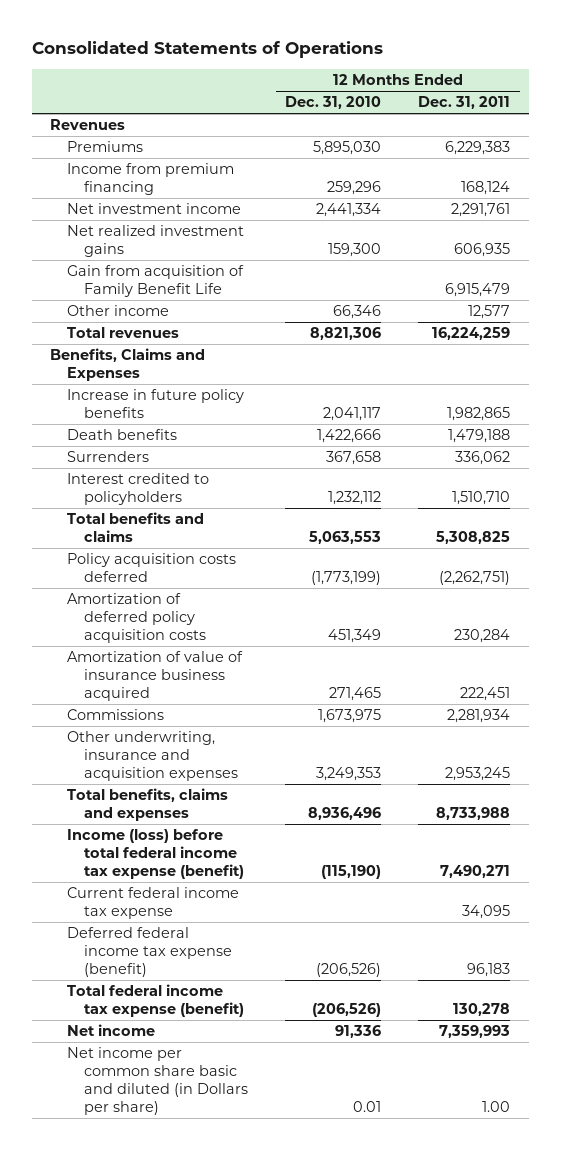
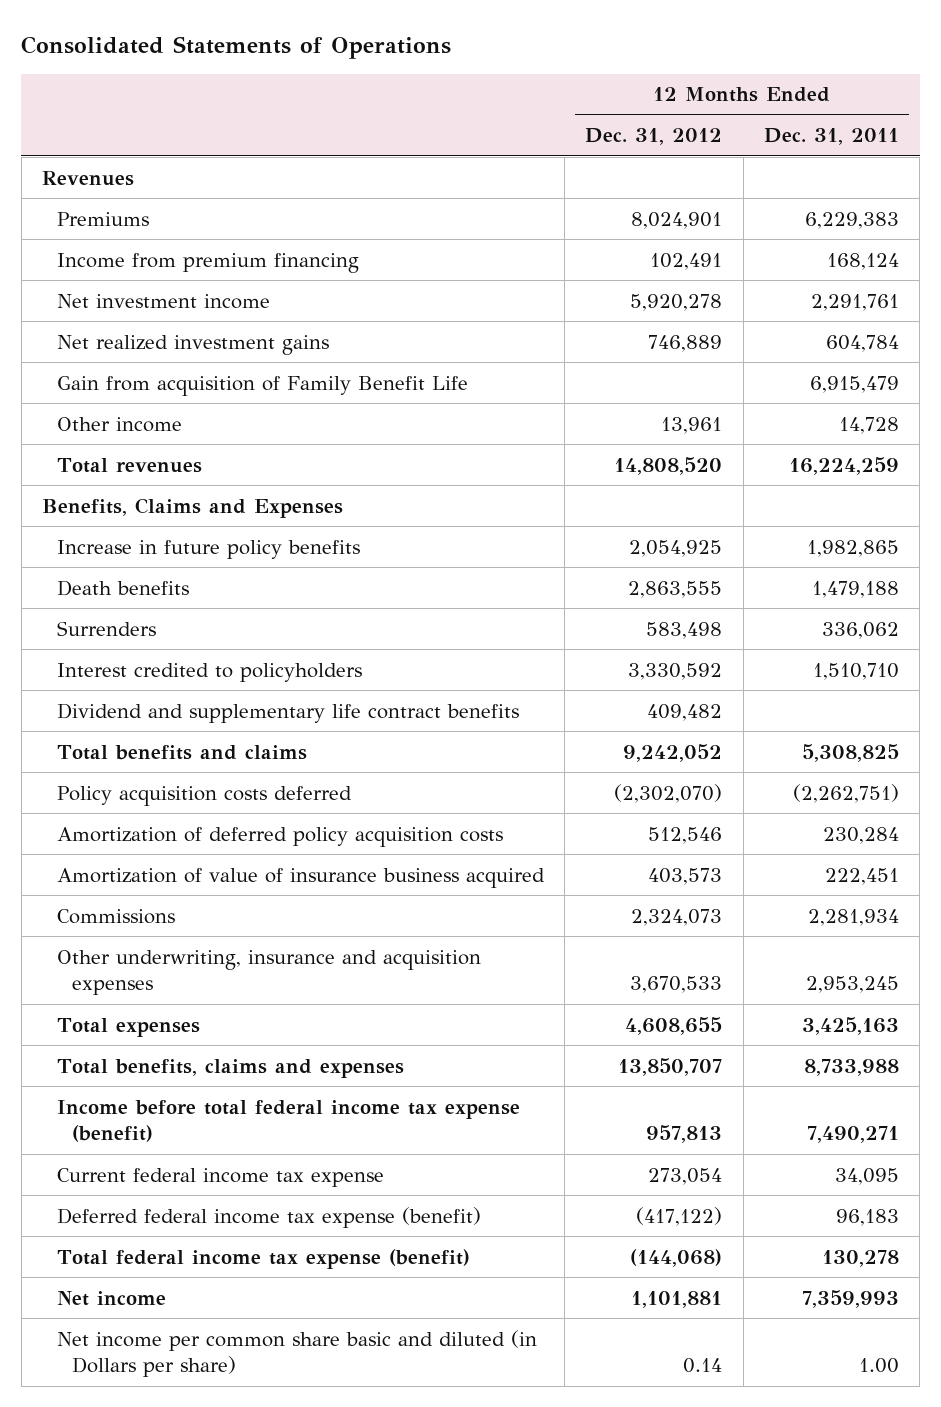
[285,96,382,110] Dec. 31, 2010 -> none
none -> [585,128,723,146] Dec. 31, 2012
[454,243,511,258] 606,935 -> [825,334,899,352] 604,784
[468,305,511,320] 12,577 -> [838,416,899,434] 14,728
none -> [56,702,519,723] Dividend and supplementary life contract benefits
none -> [56,1017,200,1037] Total expenses
[67,829,245,880] Income (loss) before total federal income tax expense (benefit) -> [56,1099,520,1143] Income before total federal income tax expense (benefit)

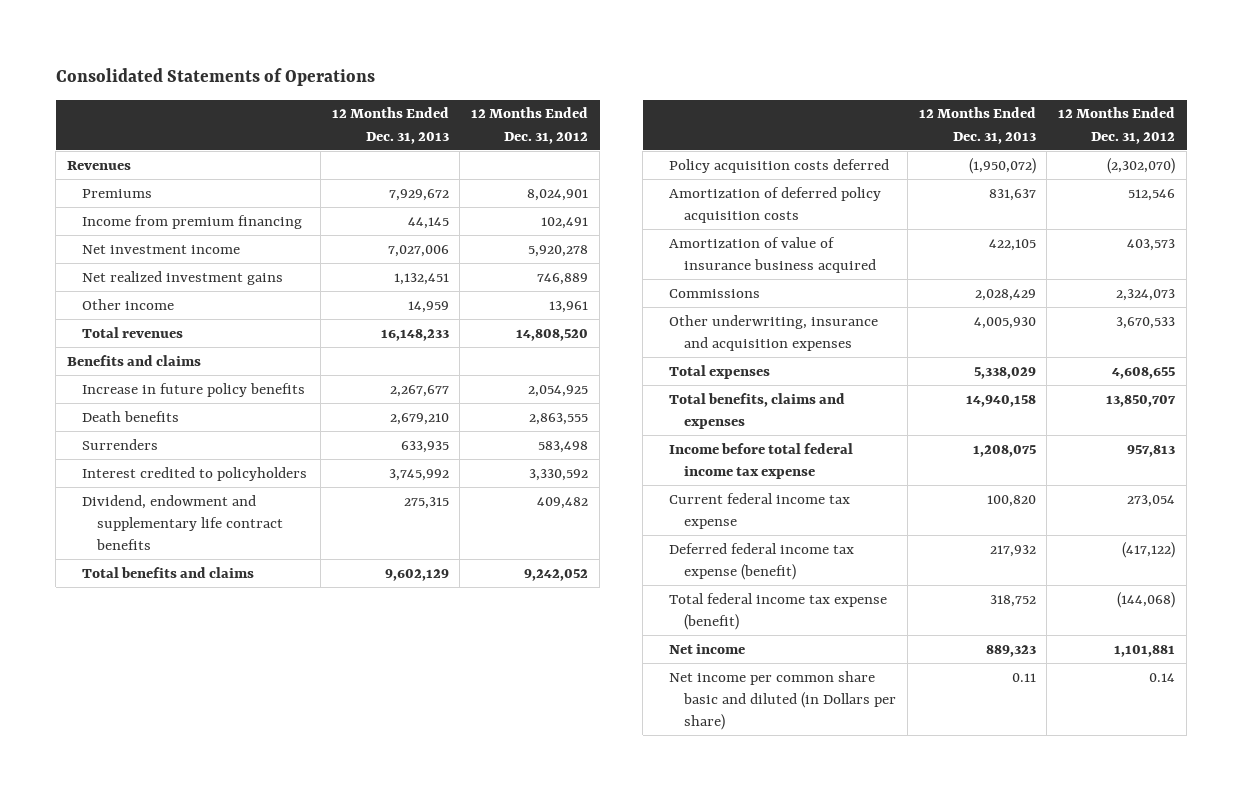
[763,128,899,146] Dec. 31, 2011 -> none
none -> [331,107,449,144] 12 Months Ended Dec. 31, 2013
[56,375,468,396] Gain from acquisition of Family Benefit Life -> none
[41,497,343,518] Benefits, Claims and Expenses -> [67,354,202,366] Benefits and claims
[56,702,519,723] Dividend and supplementary life contract benefits -> [81,494,283,550] Dividend, endowment and supplementary life contract benefits
[56,1099,520,1143] Income before total federal income tax expense (benefit) -> [668,442,853,479] Income before total federal income tax expense

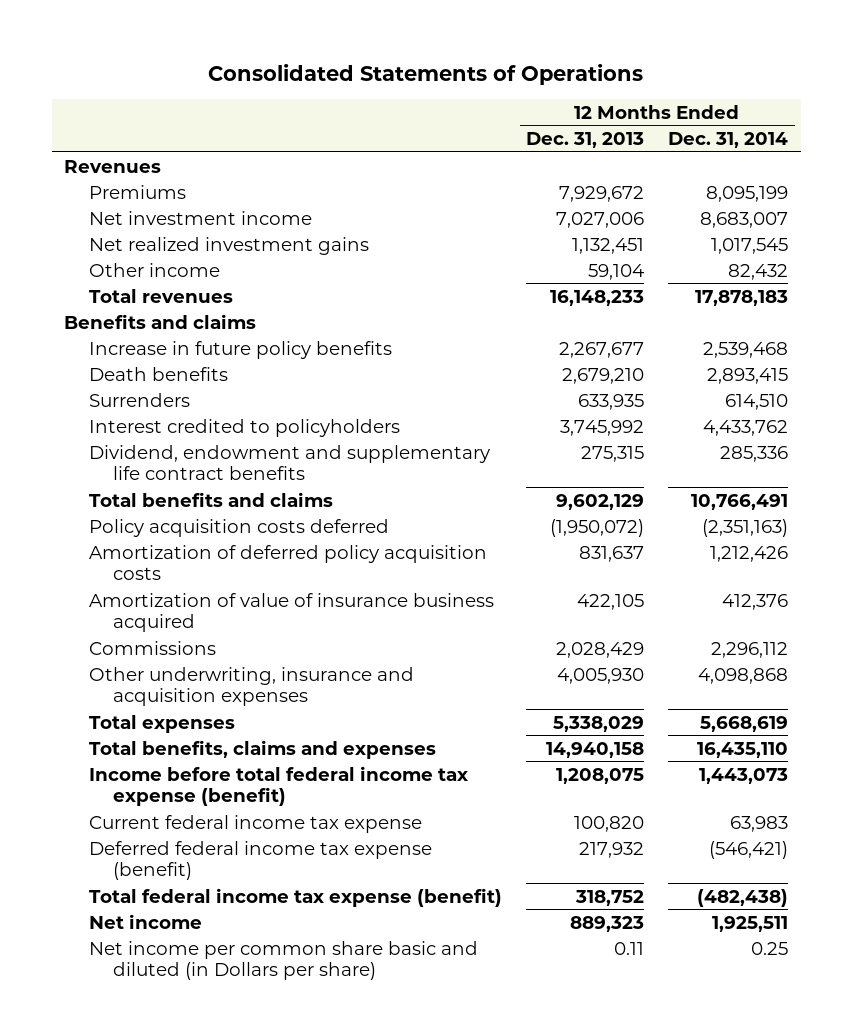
[471,107,589,144] 12 Months Ended Dec. 31, 2012 -> none
none -> [668,132,789,149] Dec. 31, 2014
[81,214,302,229] Income from premium financing -> none
[407,300,449,313] 14,959 -> [588,263,645,280] 59,104
[668,442,853,479] Income before total federal income tax expense -> [88,765,468,806] Income before total federal income tax expense (benefit)

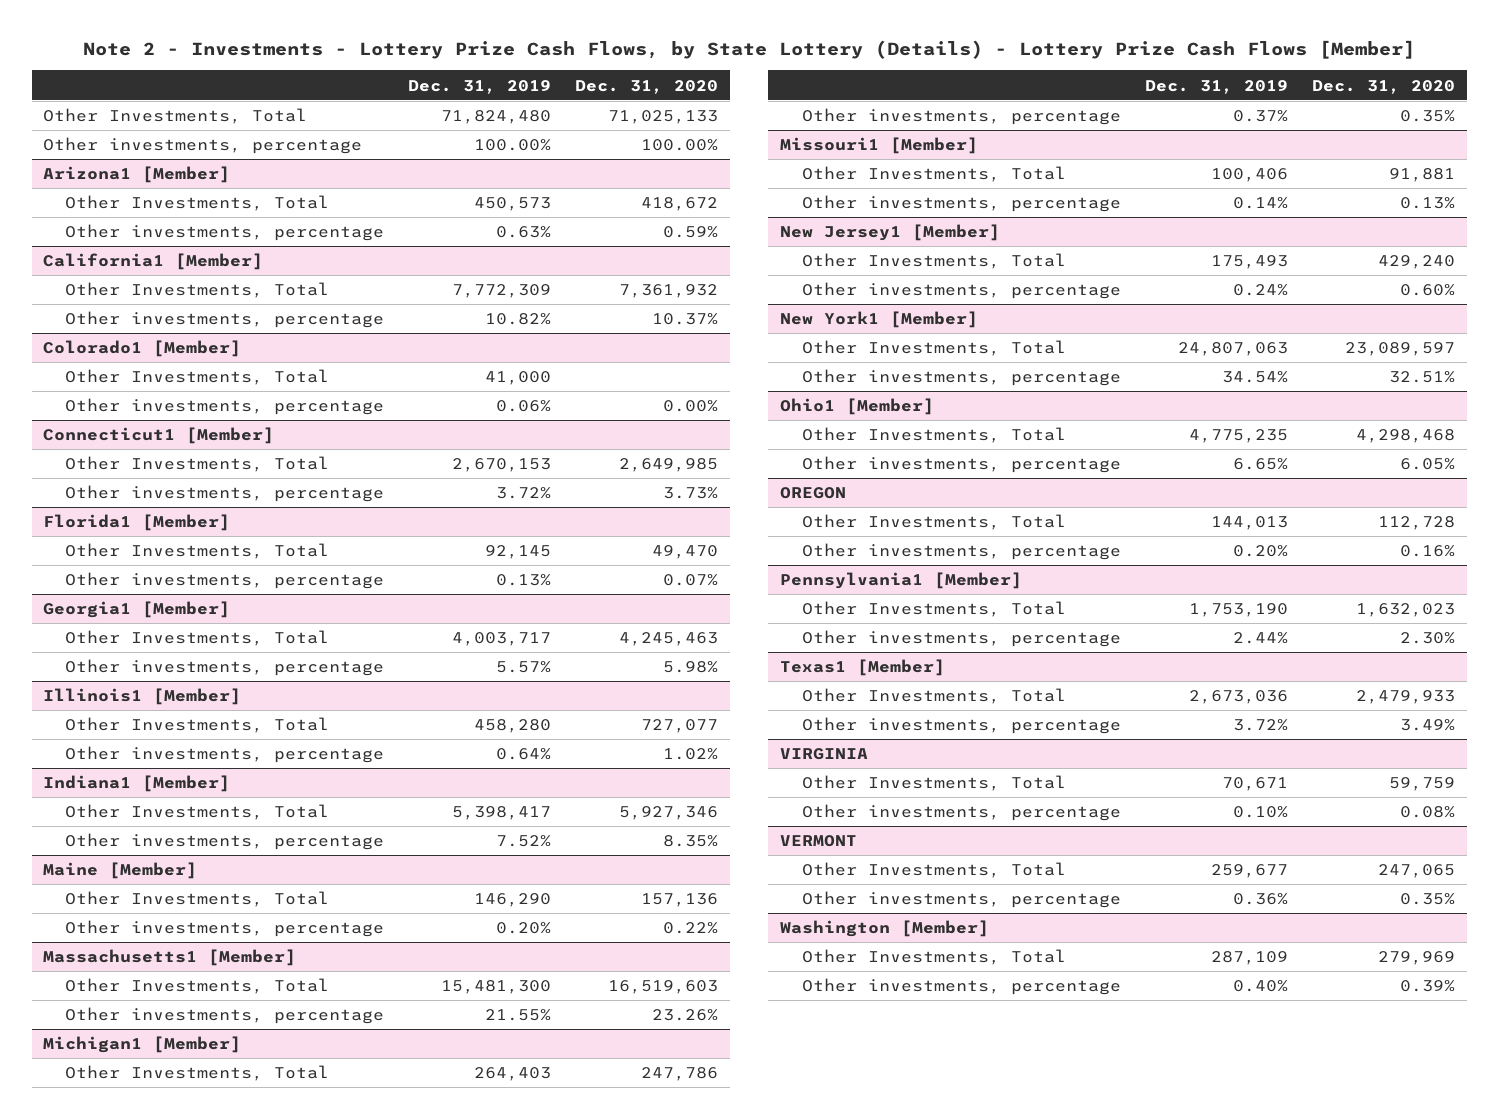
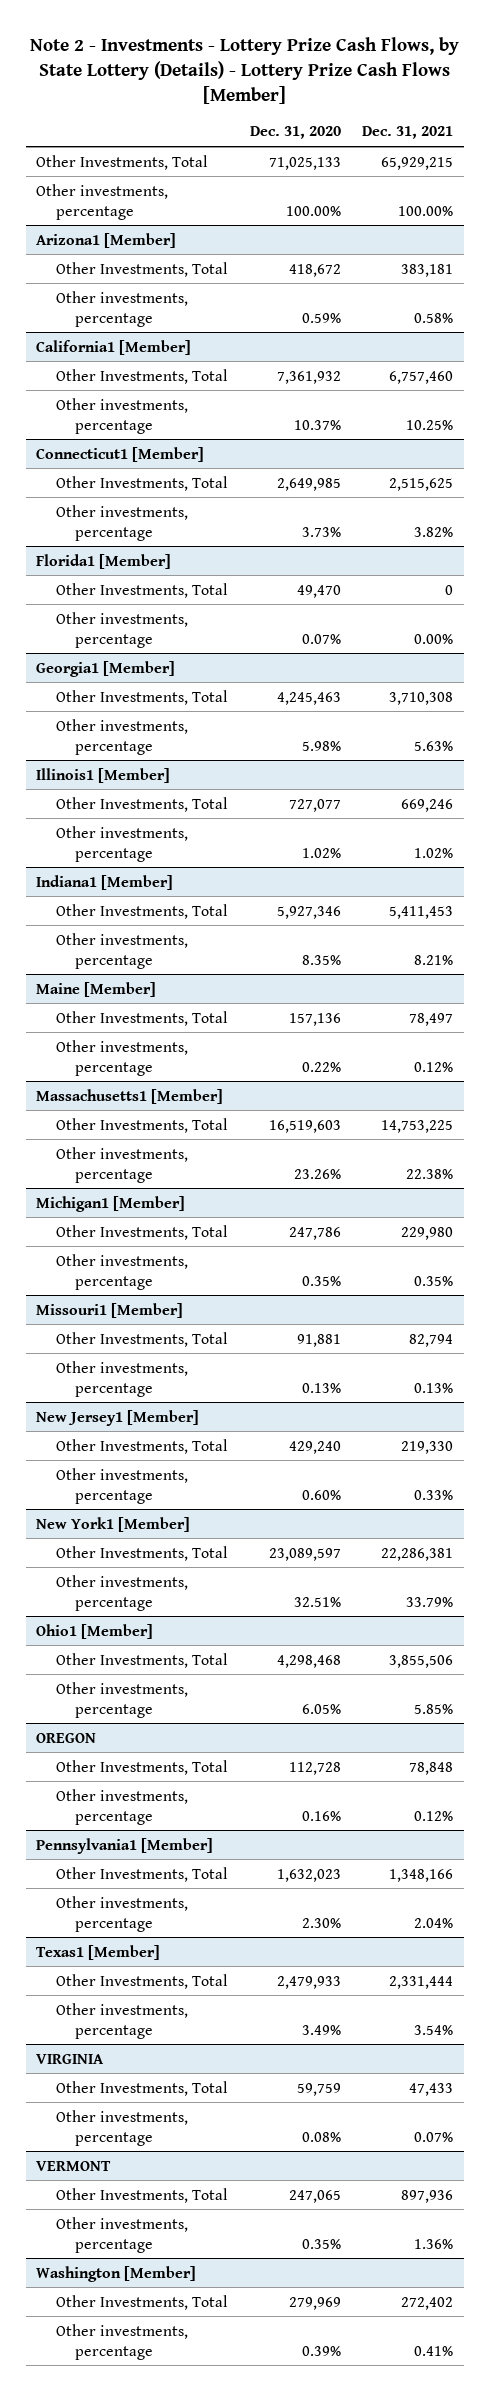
[408,79,552,94] Dec. 31, 2019 -> none
none -> [362,126,454,140] Dec. 31, 2021
[43,340,242,358] Colorado1 [Member] -> none
[65,369,330,386] Other Investments, Total -> none
[65,398,385,416] Other investments, percentage -> none

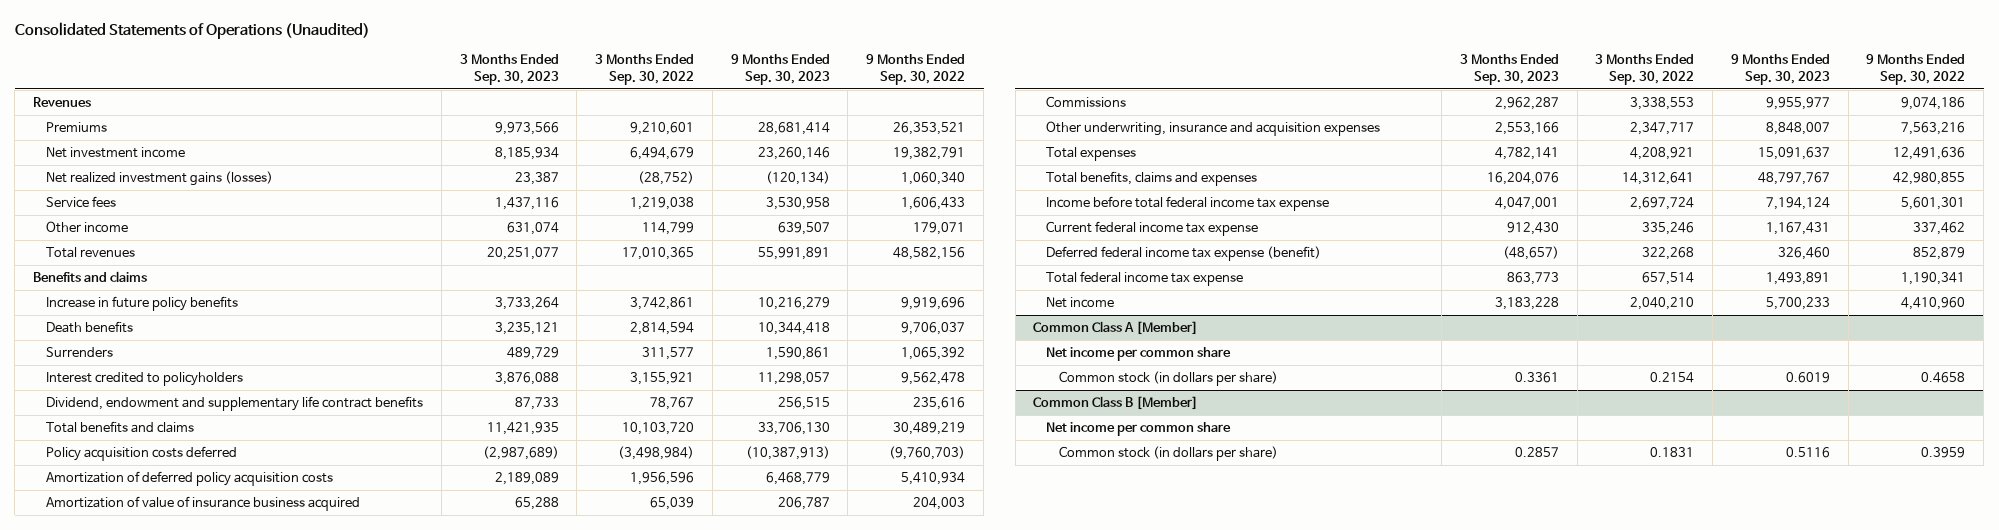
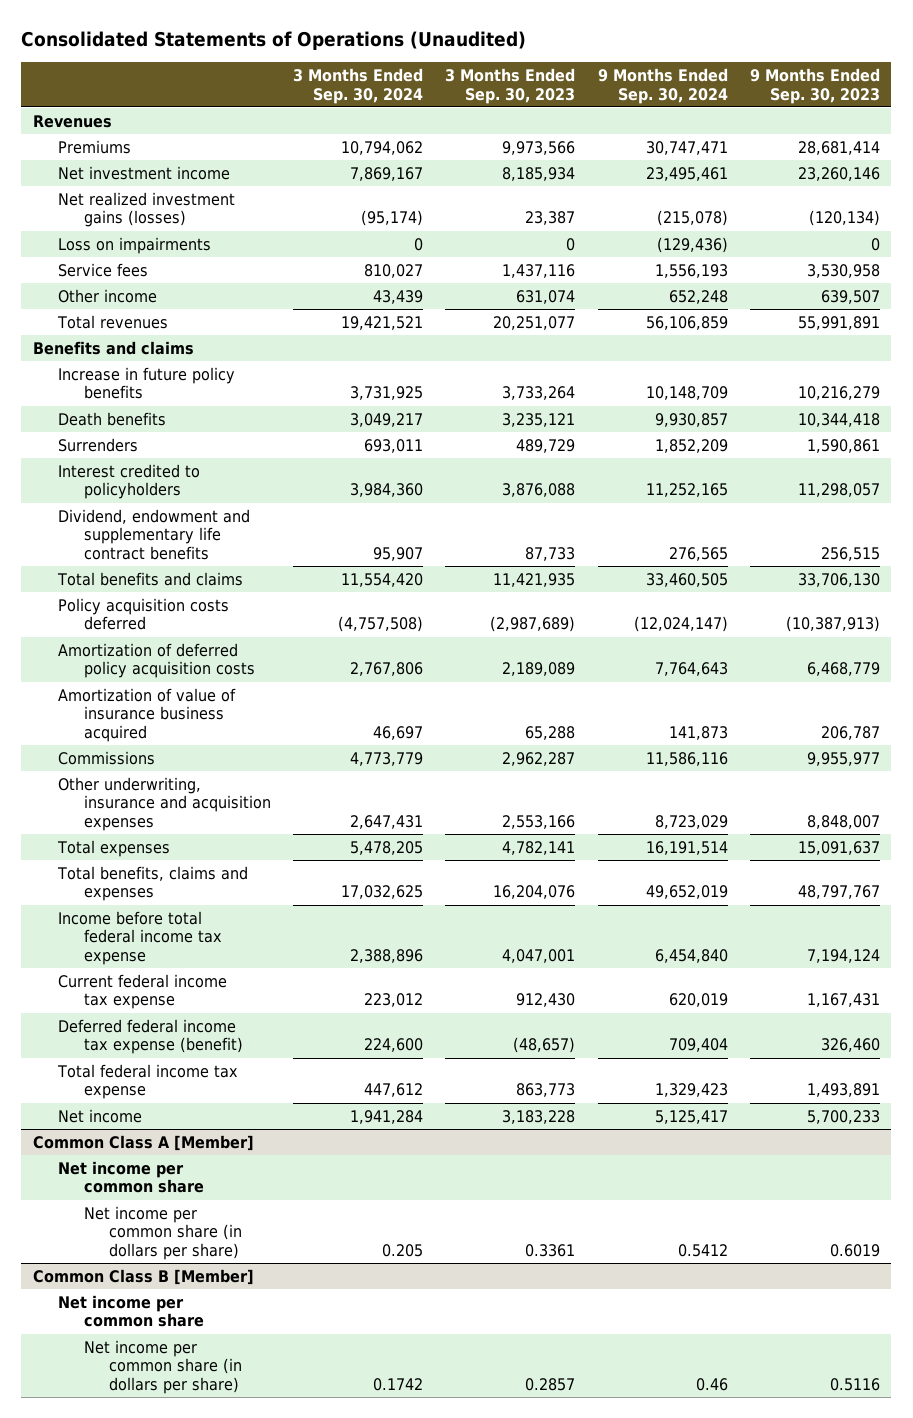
[595,54,695,85] 3 Months Ended Sep. 30, 2022 -> none
[866,54,966,85] 9 Months Ended Sep. 30, 2022 -> none
none -> [292,67,423,104] 3 Months Ended Sep. 30, 2024
none -> [597,67,728,104] 9 Months Ended Sep. 30, 2024
none -> [58,236,212,254] Loss on impairments
[1059,371,1279,387] Common stock (in dollars per share) -> [83,1205,243,1261] Net income per common share (in dollars per share)
[1059,446,1279,462] Common stock (in dollars per share) -> [83,1339,243,1395] Net income per common share (in dollars per share)

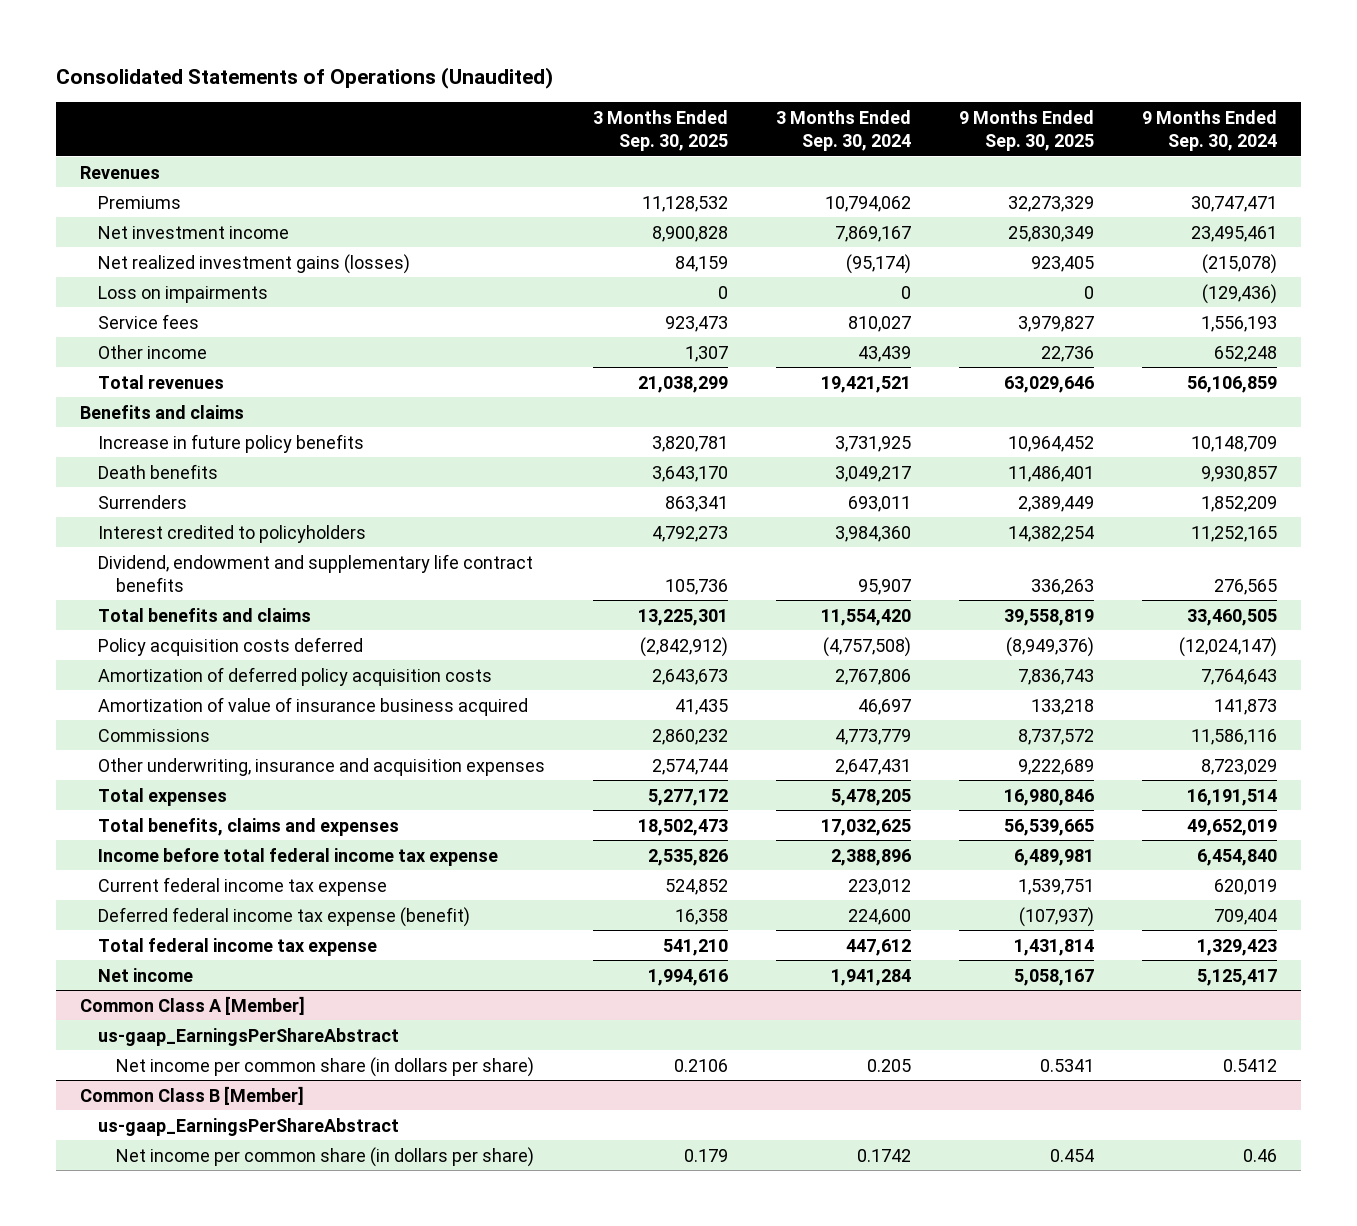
[445,67,576,104] 3 Months Ended Sep. 30, 2023 -> none
[749,67,880,104] 9 Months Ended Sep. 30, 2023 -> none
none -> [592,109,728,151] 3 Months Ended Sep. 30, 2025
none -> [958,109,1094,151] 9 Months Ended Sep. 30, 2025
[58,1160,204,1194] Net income per common share -> [97,1027,399,1046] us-gaap_EarningsPerShareAbstract
[58,1294,204,1328] Net income per common share -> [97,1117,399,1136] us-gaap_EarningsPerShareAbstract

